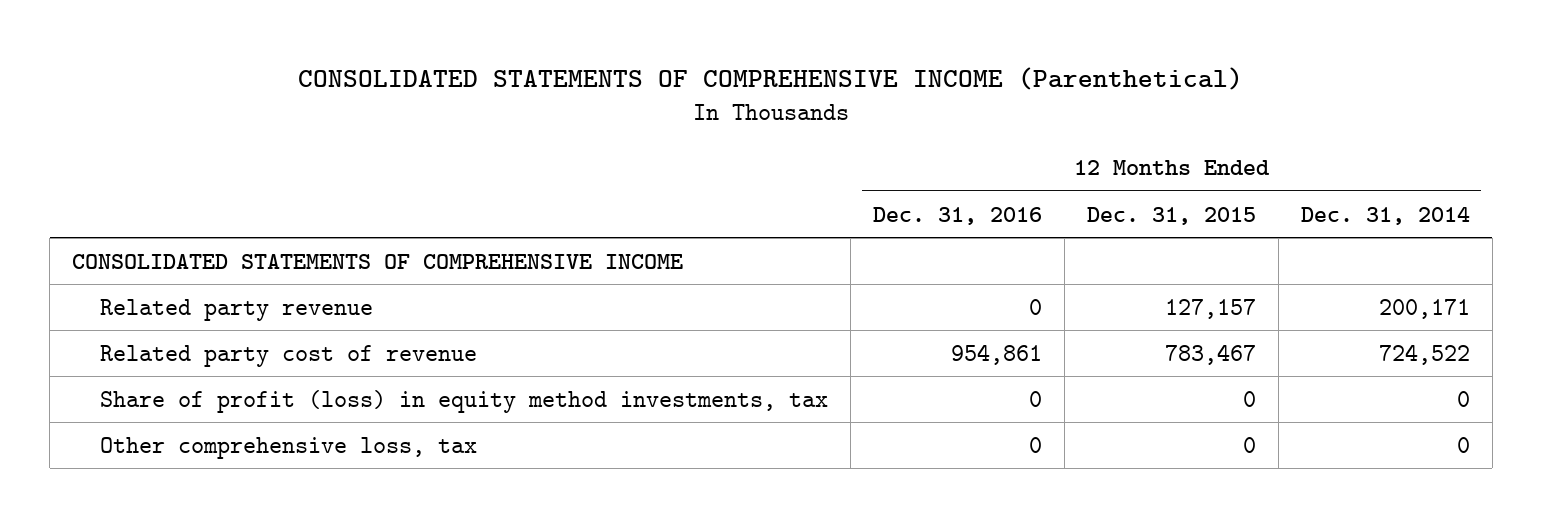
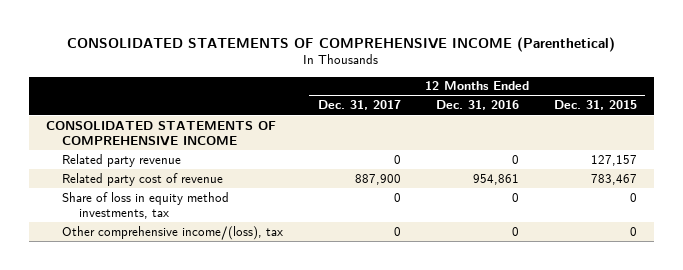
[1301,206,1471,225] Dec. 31, 2014 -> none
none -> [318,100,402,111] Dec. 31, 2017
[100,389,829,413] Share of profit (loss) in equity method investments, tax -> [62,191,230,220] Share of loss in equity method investments, tax
[100,436,478,459] Other comprehensive loss, tax -> [62,225,284,240] Other comprehensive income/(loss), tax

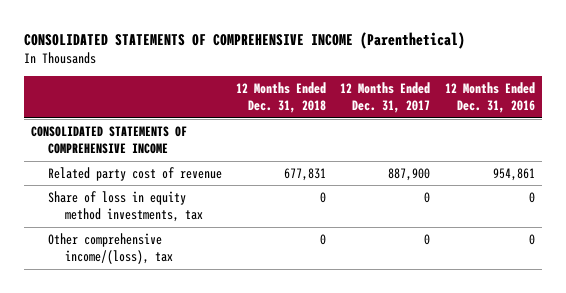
[553,100,637,111] Dec. 31, 2015 -> none
none -> [236,82,327,114] 12 Months Ended Dec. 31, 2018
[62,153,182,167] Related party revenue -> none

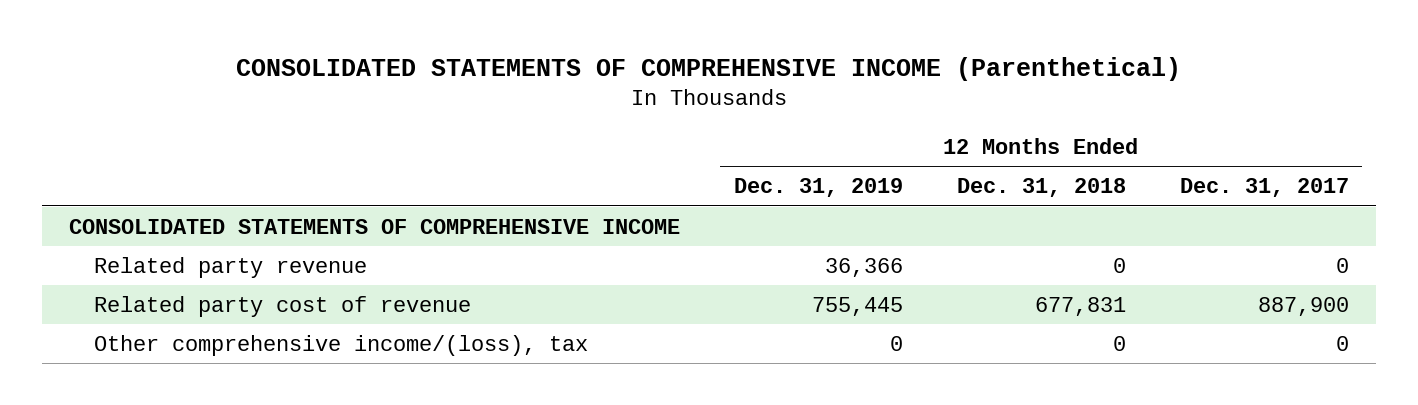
[444,82,535,114] 12 Months Ended Dec. 31, 2016 -> none
none -> [733,178,903,198] Dec. 31, 2019
none -> [93,256,367,278] Related party revenue
[48,190,203,223] Share of loss in equity method investments, tax -> none

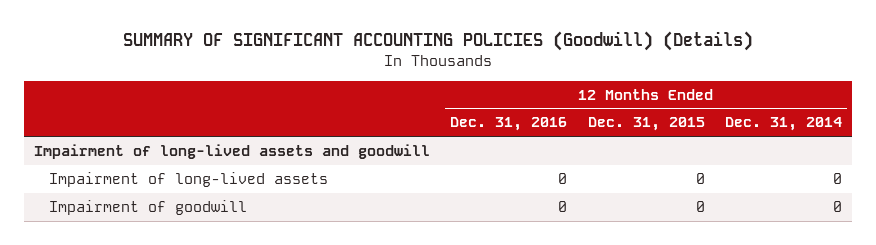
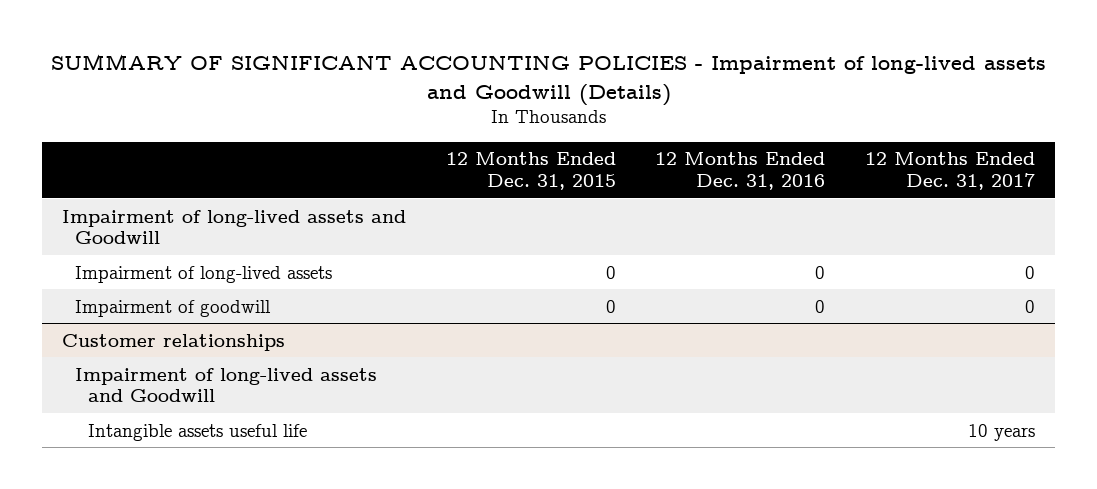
[123,31,754,52] SUMMARY OF SIGNIFICANT ACCOUNTING POLICIES (Goodwill) (Details) -> [50,54,1046,106] SUMMARY OF SIGNIFICANT ACCOUNTING POLICIES - Impairment of long-lived assets and Goodwill (Details)
[725,117,843,132] Dec. 31, 2014 -> none
none -> [865,152,1036,190] 12 Months Ended Dec. 31, 2017
[33,143,430,159] Impairment of long-lived assets and goodwill -> [61,209,406,245] Impairment of long-lived assets and Goodwill
none -> [61,333,285,351] Customer relationships
none -> [74,367,377,403] Impairment of long-lived assets and Goodwill
none -> [87,423,307,441] Intangible assets useful life

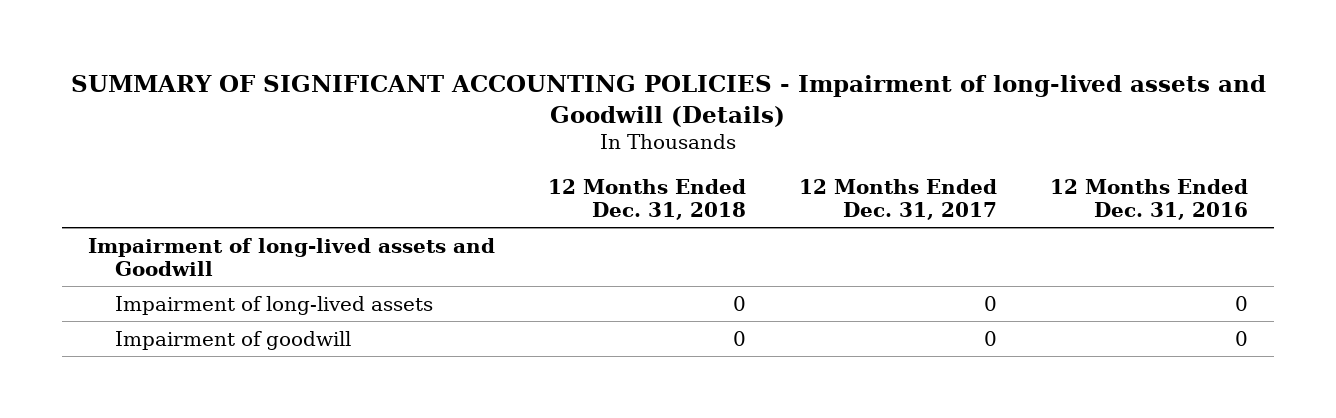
[445,152,616,190] 12 Months Ended Dec. 31, 2015 -> none
none -> [547,178,746,220] 12 Months Ended Dec. 31, 2018
[61,333,285,351] Customer relationships -> none
[74,367,377,403] Impairment of long-lived assets and Goodwill -> none
[87,423,307,441] Intangible assets useful life -> none

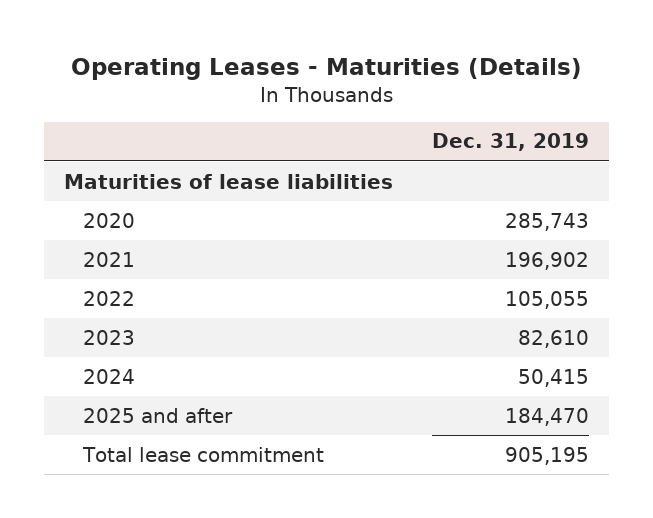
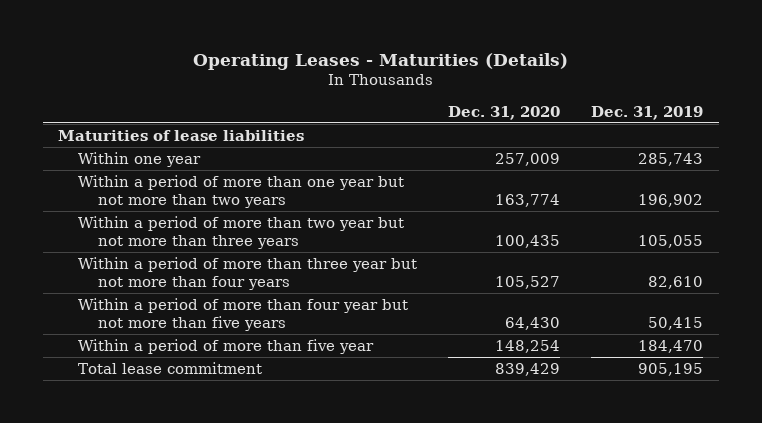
none -> [448,105,561,120] Dec. 31, 2020
[83,212,136,228] 2020 -> [78,151,202,167] Within one year
[83,251,136,267] 2021 -> [78,174,405,208] Within a period of more than one year but not more than two years
[83,290,136,306] 2022 -> [78,215,405,249] Within a period of more than two year but not more than three years
[83,329,136,345] 2023 -> [78,256,418,290] Within a period of more than three year but not more than four years
[83,368,136,384] 2024 -> [78,297,409,331] Within a period of more than four year but not more than five years
[83,407,234,423] 2025 and after -> [78,338,375,354] Within a period of more than five year

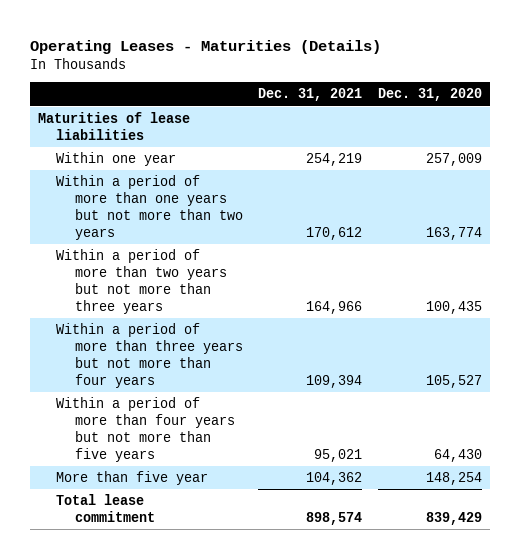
[591,105,704,120] Dec. 31, 2019 -> none
none -> [258,88,363,102] Dec. 31, 2021
[78,174,405,208] Within a period of more than one year but not more than two years -> [56,175,243,241] Within a period of more than one years but not more than two years
[78,215,405,249] Within a period of more than two year but not more than three years -> [56,249,227,315] Within a period of more than two years but not more than three years
[78,256,418,290] Within a period of more than three year but not more than four years -> [56,323,243,389] Within a period of more than three years but not more than four years
[78,297,409,331] Within a period of more than four year but not more than five years -> [56,397,235,463] Within a period of more than four years but not more than five years
[78,338,375,354] Within a period of more than five year -> [56,471,209,486] More than five year

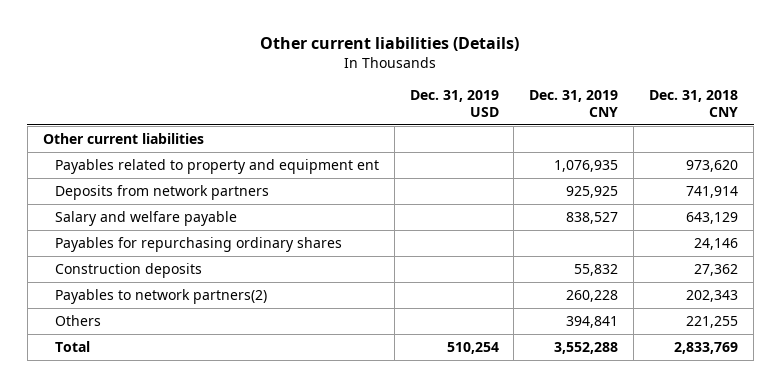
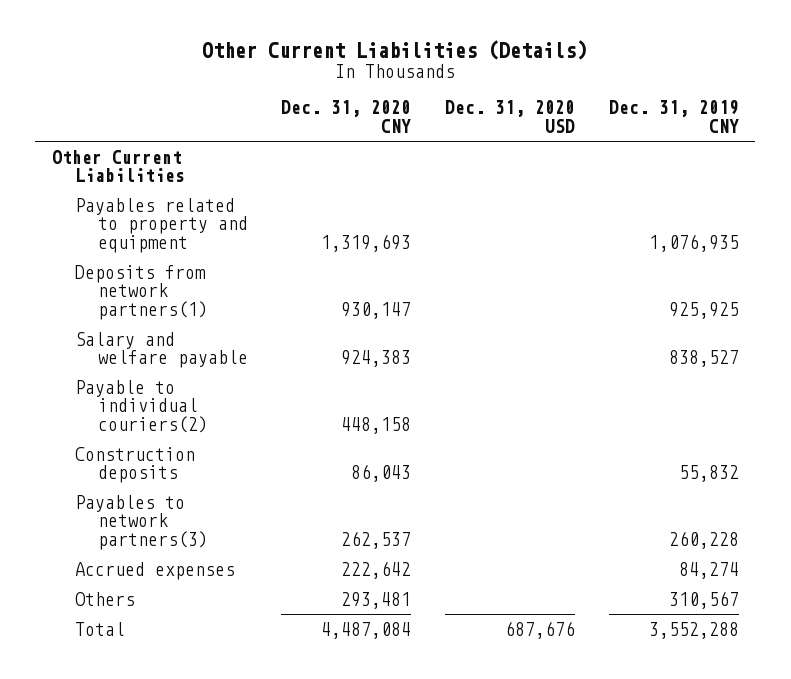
[260,36,520,51] Other current liabilities (Details) -> [202,40,588,61] Other Current Liabilities (Details)
[409,89,499,118] Dec. 31, 2019 USD -> none
[649,89,739,118] Dec. 31, 2018 CNY -> none
none -> [281,100,412,133] Dec. 31, 2020 CNY
none -> [444,100,575,133] Dec. 31, 2020 USD
[42,132,204,144] Other current liabilities -> [52,149,185,183] Other Current Liabilities
[54,158,379,174] Payables related to property and equipment ent -> [74,197,248,253] Payables related to property and equipment
[54,184,269,200] Deposits from network partners -> [74,264,208,320] Deposits from network partners(1)
[54,236,342,252] Payables for repurchasing ordinary shares -> none
none -> [74,379,208,433] Payable to individual couriers(2)
[54,288,267,304] Payables to network partners(2) -> [74,494,208,550] Payables to network partners(3)
none -> [74,561,235,580] Accrued expenses
[566,315,619,328] 394,841 -> [668,590,739,609] 310,567

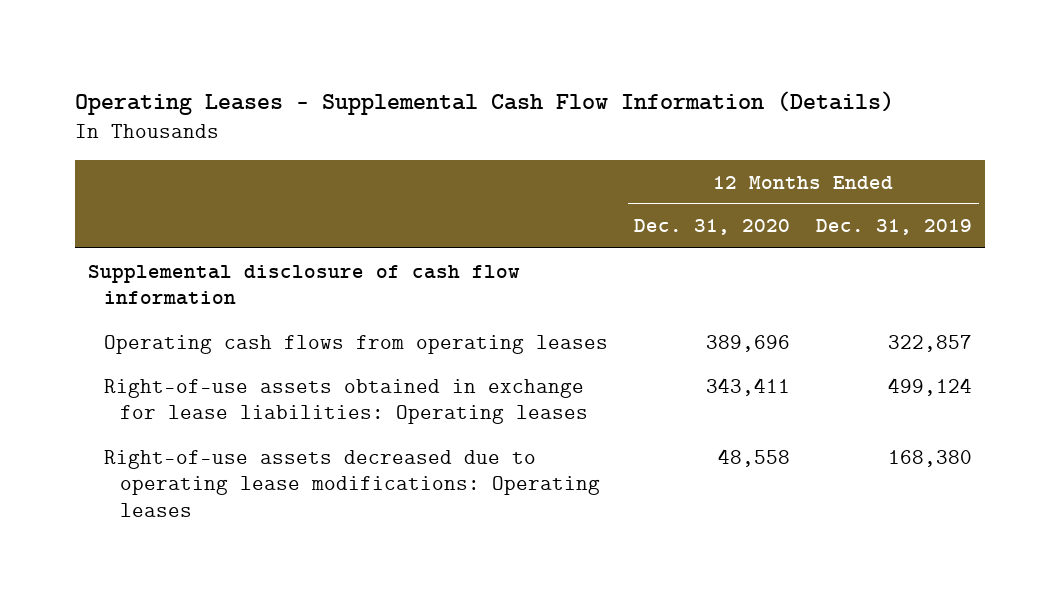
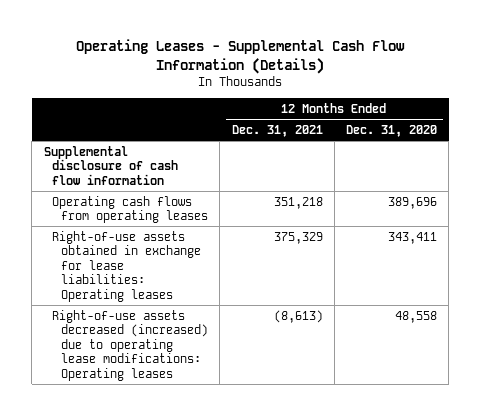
[816,219,973,236] Dec. 31, 2019 -> none
none -> [231,124,323,137] Dec. 31, 2021
[103,449,600,517] Right-of-use assets decreased due to operating lease modifications: Operating leases -> [52,309,209,381] Right-of-use assets decreased (increased) due to operating lease modifications: Operating leases

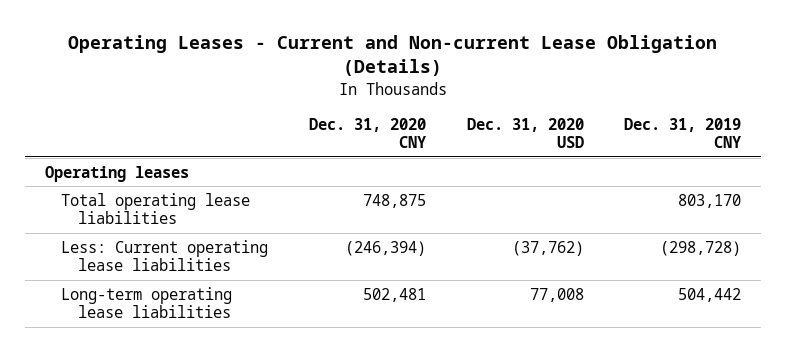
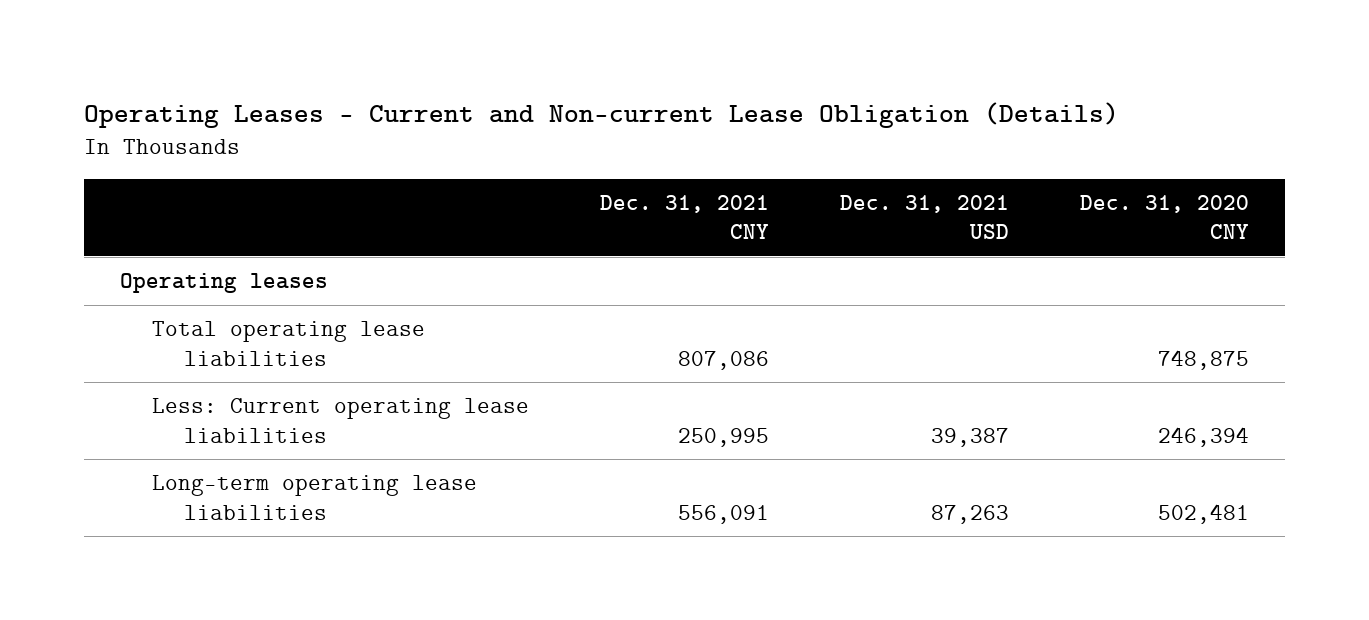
[466,117,584,149] Dec. 31, 2020 USD -> none
[624,117,742,149] Dec. 31, 2019 CNY -> none
none -> [600,194,770,240] Dec. 31, 2021 CNY
none -> [840,194,1010,240] Dec. 31, 2021 USD
[345,240,427,256] (246,394) -> [1158,426,1250,447] 246,394

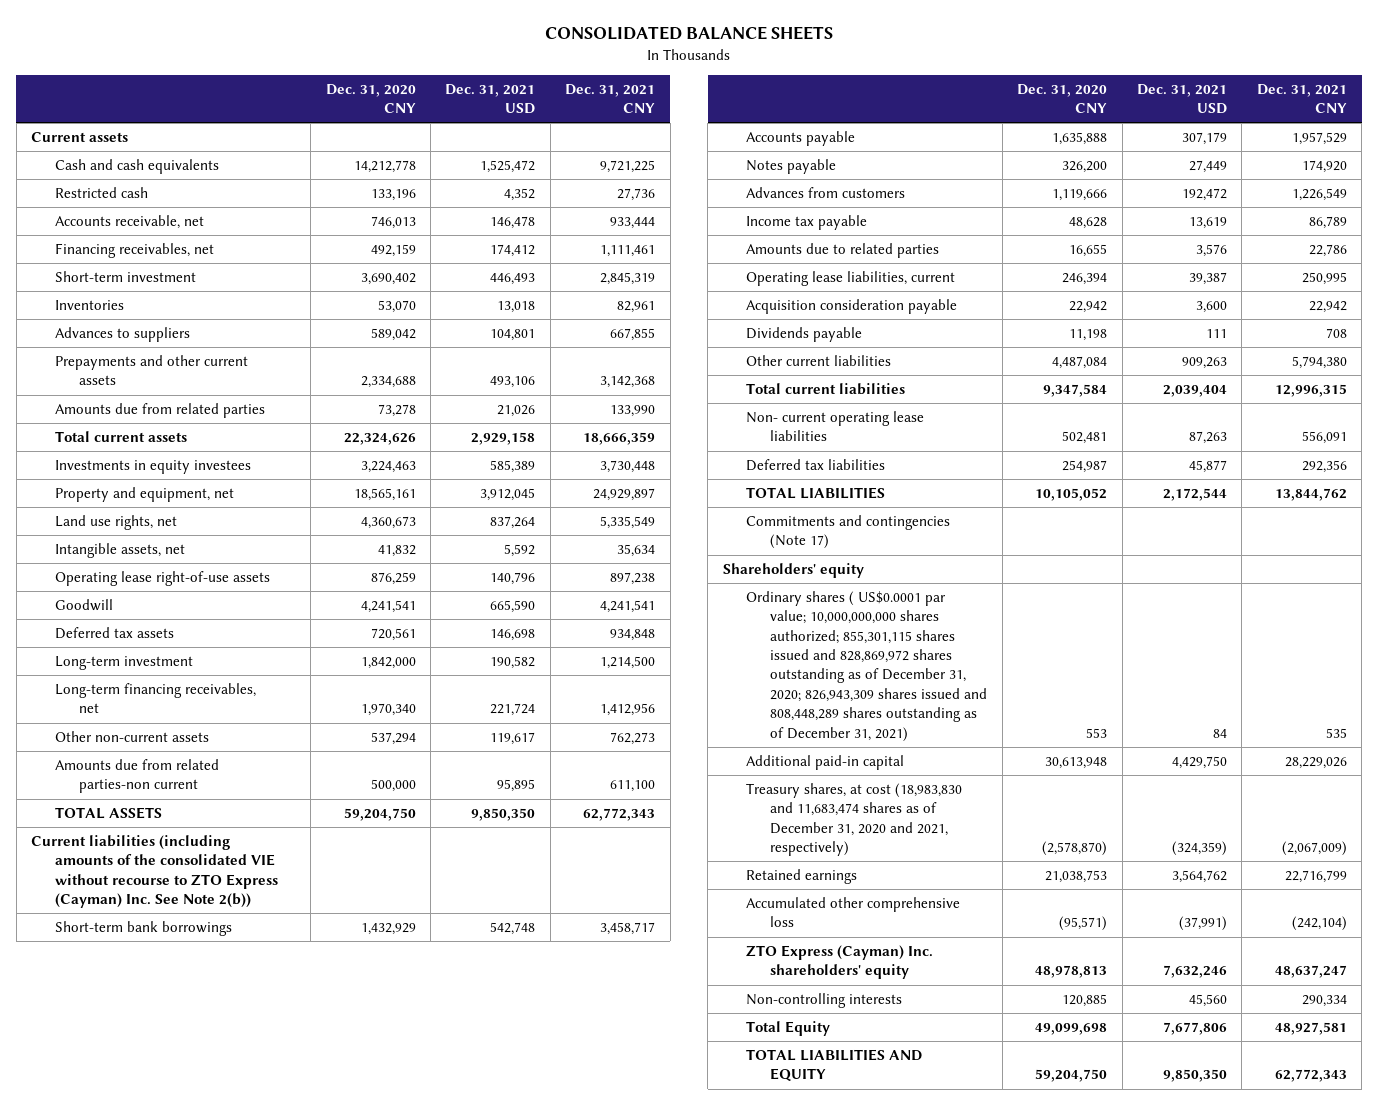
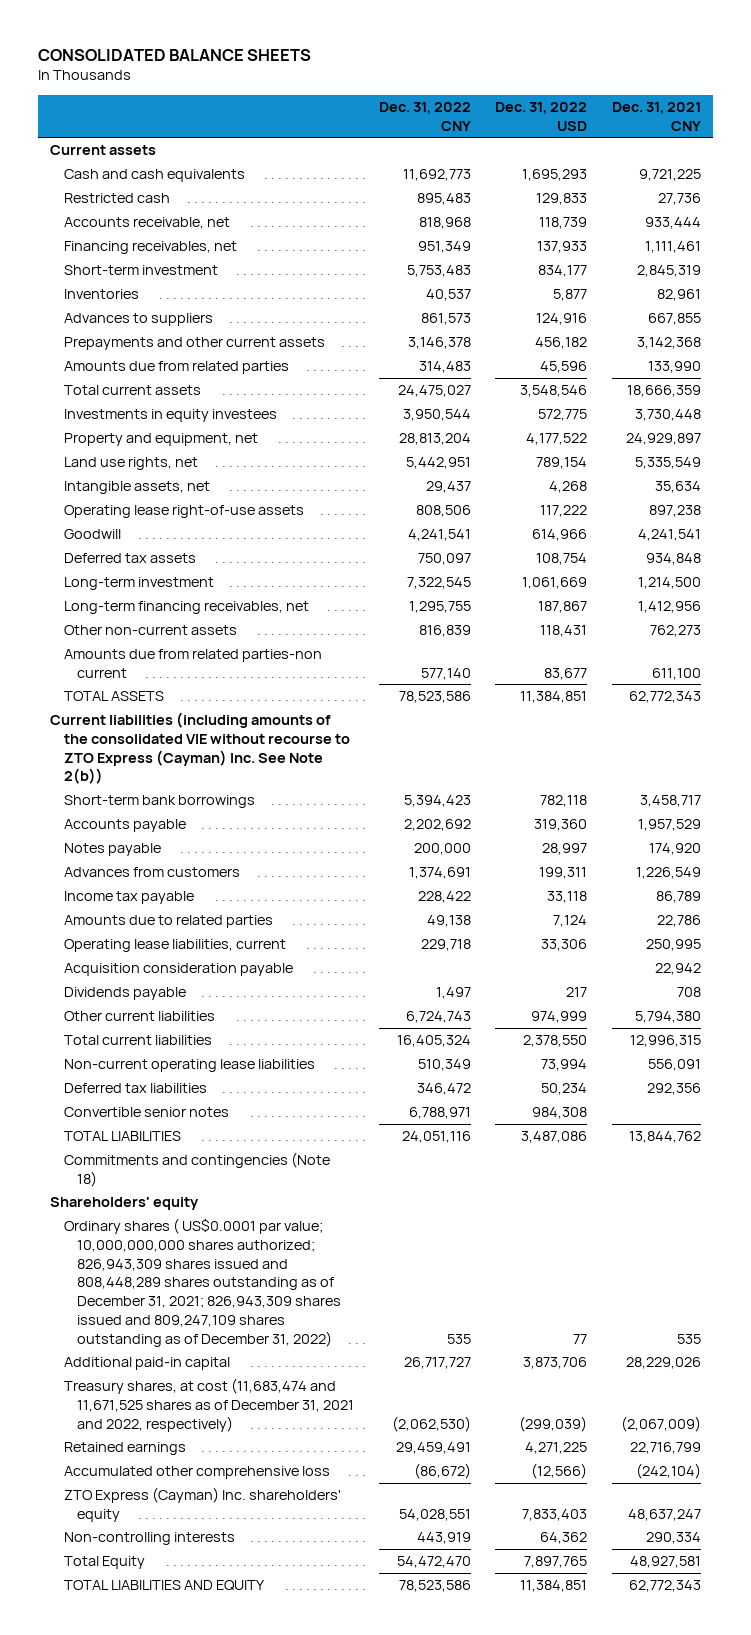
[325,83,416,114] Dec. 31, 2020 CNY -> none
[445,83,536,115] Dec. 31, 2021 USD -> none
none -> [378,101,471,131] Dec. 31, 2022 CNY
none -> [495,101,588,131] Dec. 31, 2022 USD
[746,411,925,442] Non- current operating lease liabilities -> [63,1059,315,1073] Non-current operating lease liabilities
none -> [63,1107,229,1118] Convertible senior notes
[746,515,951,550] Commitments and contingencies (Note 17) -> [63,1152,330,1187] Commitments and contingencies (Note 18)
[746,591,988,742] Ordinary shares ( US$0.0001 par value; 10,000,000,000 shares authorized; 855,301,115 shares issued and 828,869,972 shares outstanding as of December 31, 2020; 826,943,309 shares issued and 808,448,289 shares outstanding as of December 31, 2021) -> [63,1218,342,1347] Ordinary shares ( US$0.0001 par value; 10,000,000,000 shares authorized; 826,943,309 shares issued and 808,448,289 shares outstanding as of December 31, 2021; 826,943,309 shares issued and 809,247,109 shares outstanding as of December 31, 2022)
[746,783,963,857] Treasury shares, at cost (18,983,830 and 11,683,474 shares as of December 31, 2020 and 2021, respectively) -> [63,1378,355,1432] Treasury shares, at cost (11,683,474 and 11,671,525 shares as of December 31, 2021 and 2022, respectively)

